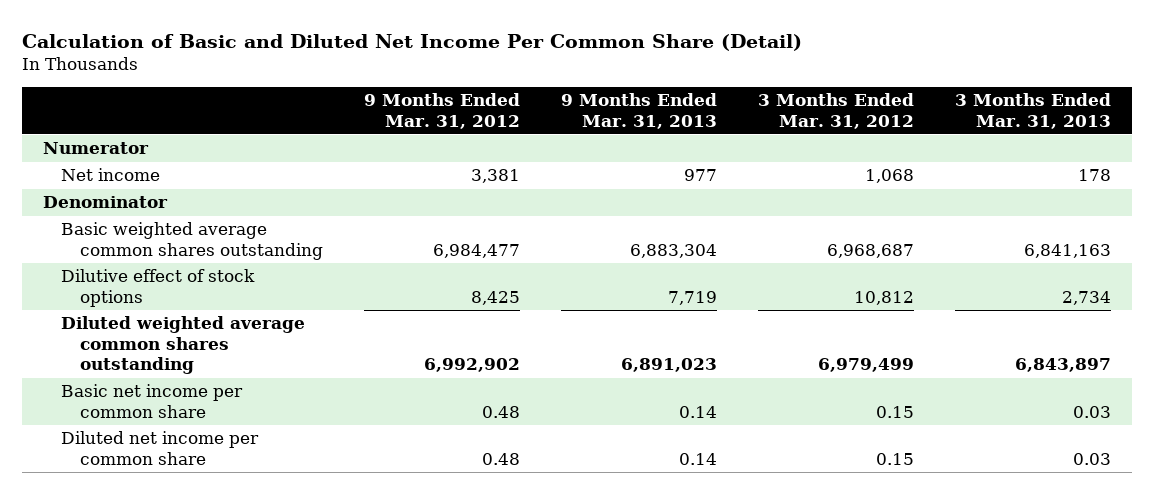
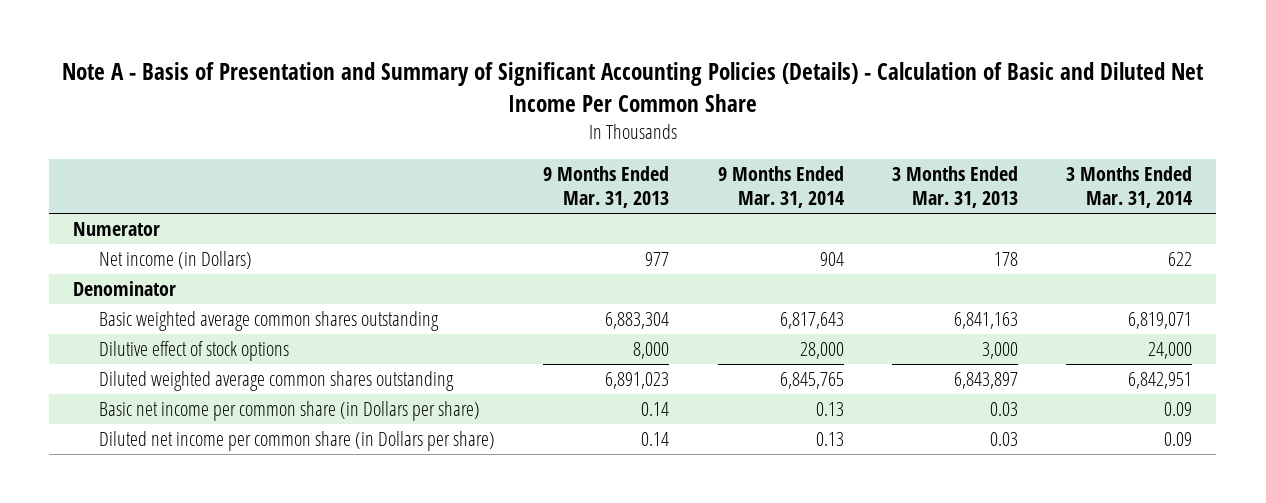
[22,33,803,51] Calculation of Basic and Diluted Net Income Per Common Share (Detail) -> [61,62,1203,112] Note A - Basis of Presentation and Summary of Significant Accounting Policies (Details) - Calculation of Basic and Diluted Net Income Per Common Share
[363,93,520,129] 9 Months Ended Mar. 31, 2012 -> none
[758,93,915,129] 3 Months Ended Mar. 31, 2012 -> none
none -> [717,165,844,209] 9 Months Ended Mar. 31, 2014
none -> [1066,165,1193,209] 3 Months Ended Mar. 31, 2014
[61,168,161,182] Net income -> [98,251,252,270] Net income (in Dollars)
[667,290,717,305] 7,719 -> [633,342,670,360] 8,000
[1062,290,1112,305] 2,734 -> [981,342,1018,360] 3,000
[61,384,244,418] Basic net income per common share -> [98,401,480,422] Basic net income per common share (in Dollars per share)
[61,431,260,465] Diluted net income per common share -> [98,431,495,452] Diluted net income per common share (in Dollars per share)

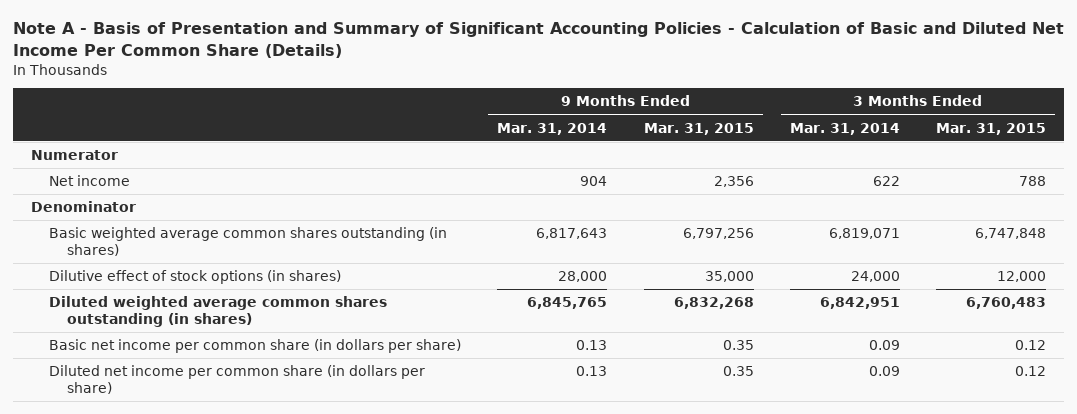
[61,62,1203,112] Note A - Basis of Presentation and Summary of Significant Accounting Policies (Details) - Calculation of Basic and Diluted Net Income Per Common Share -> [12,22,1064,58] Note A - Basis of Presentation and Summary of Significant Accounting Policies - Calculation of Basic and Diluted Net Income Per Common Share (Details)
[543,165,670,209] 9 Months Ended Mar. 31, 2013 -> none
[891,165,1018,209] 3 Months Ended Mar. 31, 2013 -> none
none -> [643,122,754,135] Mar. 31, 2015
none -> [936,122,1047,135] Mar. 31, 2015
[98,251,252,270] Net income (in Dollars) -> [49,175,131,187] Net income
[98,311,439,332] Basic weighted average common shares outstanding -> [49,227,448,256] Basic weighted average common shares outstanding (in shares)
[98,341,289,362] Dilutive effect of stock options -> [49,270,342,285] Dilutive effect of stock options (in shares)
[98,371,454,392] Diluted weighted average common shares outstanding -> [49,296,388,327] Diluted weighted average common shares outstanding (in shares)
[98,401,480,422] Basic net income per common share (in Dollars per share) -> [49,339,462,354] Basic net income per common share (in dollars per share)
[98,431,495,452] Diluted net income per common share (in Dollars per share) -> [49,365,426,394] Diluted net income per common share (in dollars per share)

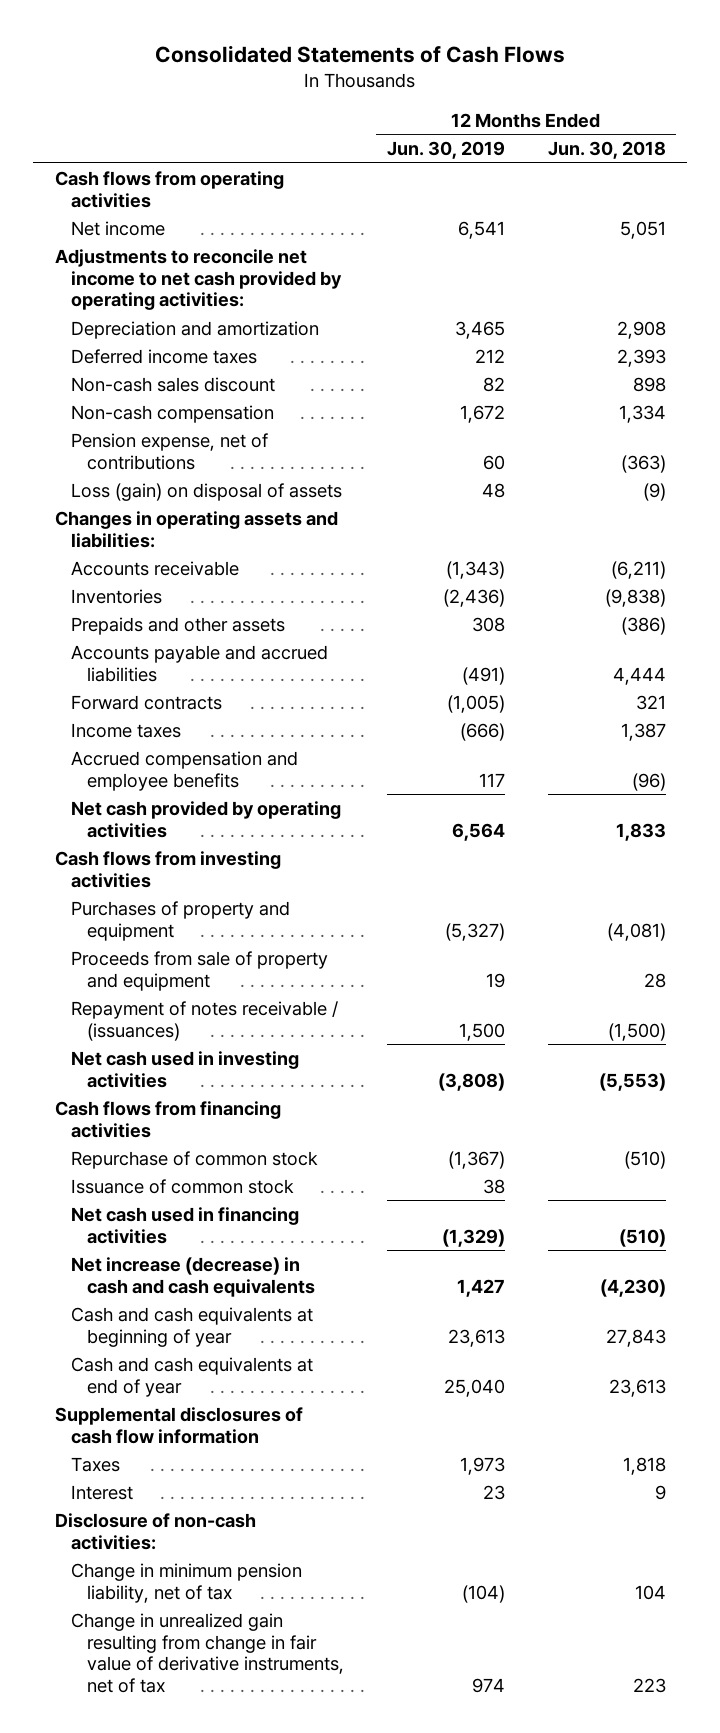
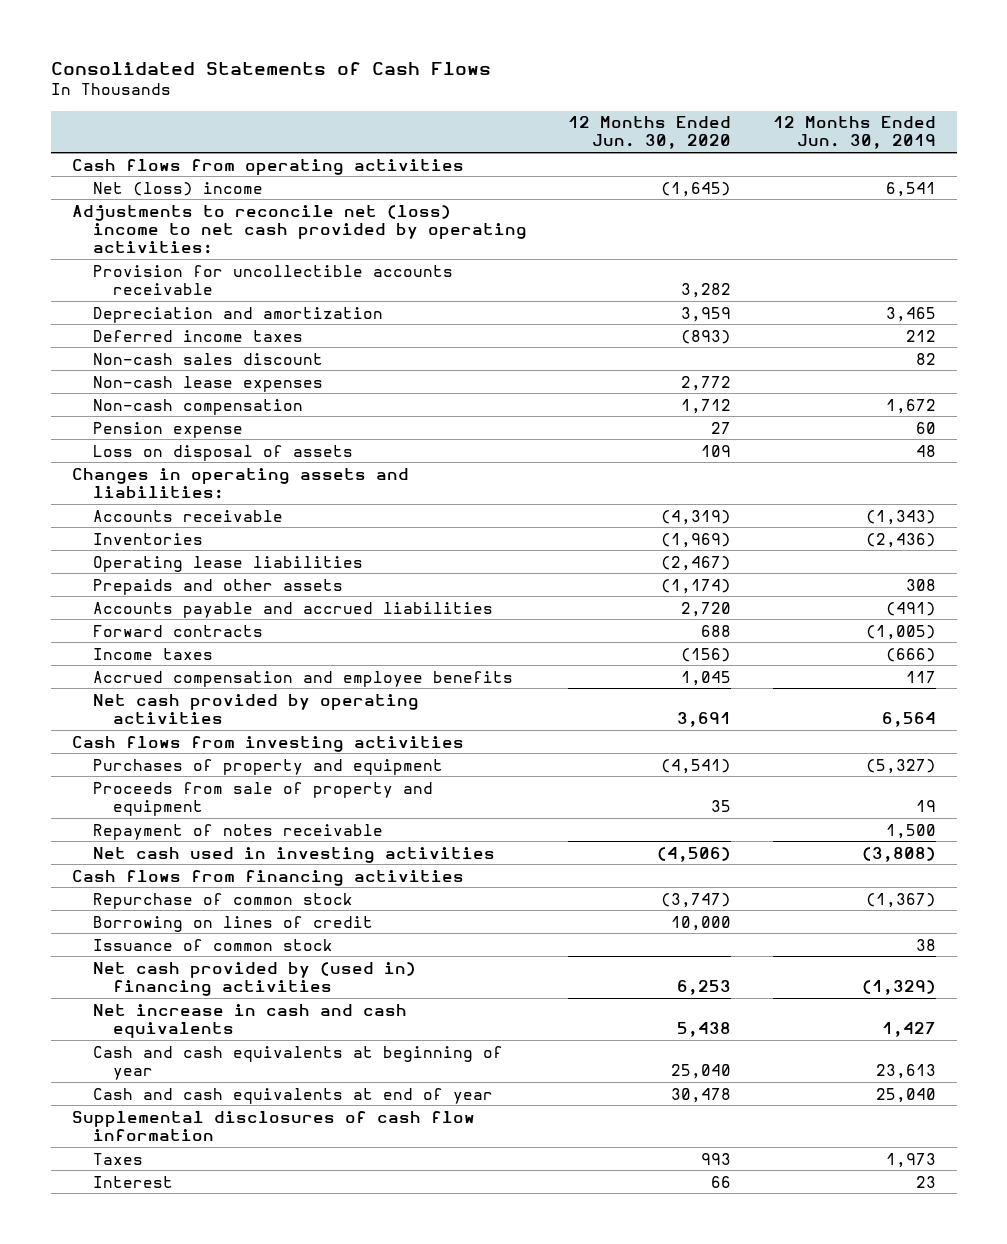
[547,140,666,159] Jun. 30, 2018 -> none
none -> [568,116,732,150] 12 Months Ended Jun. 30, 2020
[70,220,165,236] Net income -> [92,181,263,196] Net (loss) income
[54,248,342,311] Adjustments to reconcile net income to net cash provided by operating activities: -> [71,204,527,254] Adjustments to reconcile net (loss) income to net cash provided by operating activities:
none -> [92,264,453,295] Provision for uncollectible accounts receivable
none -> [92,375,323,392] Non-cash lease expenses
[70,432,268,470] Pension expense, net of contributions -> [92,421,243,438] Pension expense
[70,482,342,501] Loss (gain) on disposal of assets -> [92,444,353,461] Loss on disposal of assets
none -> [92,555,363,572] Operating lease liabilities
[70,1000,338,1041] Repayment of notes receivable / (issuances) -> [92,823,383,840] Repayment of notes receivable
none -> [92,915,373,932] Borrowing on lines of credit
[70,1206,299,1244] Net cash used in financing activities -> [92,961,416,996] Net cash provided by (used in) financing activities
[70,1256,315,1297] Net increase (decrease) in cash and cash equivalents -> [92,1003,407,1038] Net increase in cash and cash equivalents
[54,1512,256,1550] Disclosure of non-cash activities: -> none
[70,1562,302,1603] Change in minimum pension liability, net of tax -> none
[70,1612,344,1694] Change in unrealized gain resulting from change in fair value of derivative instruments, net of tax -> none

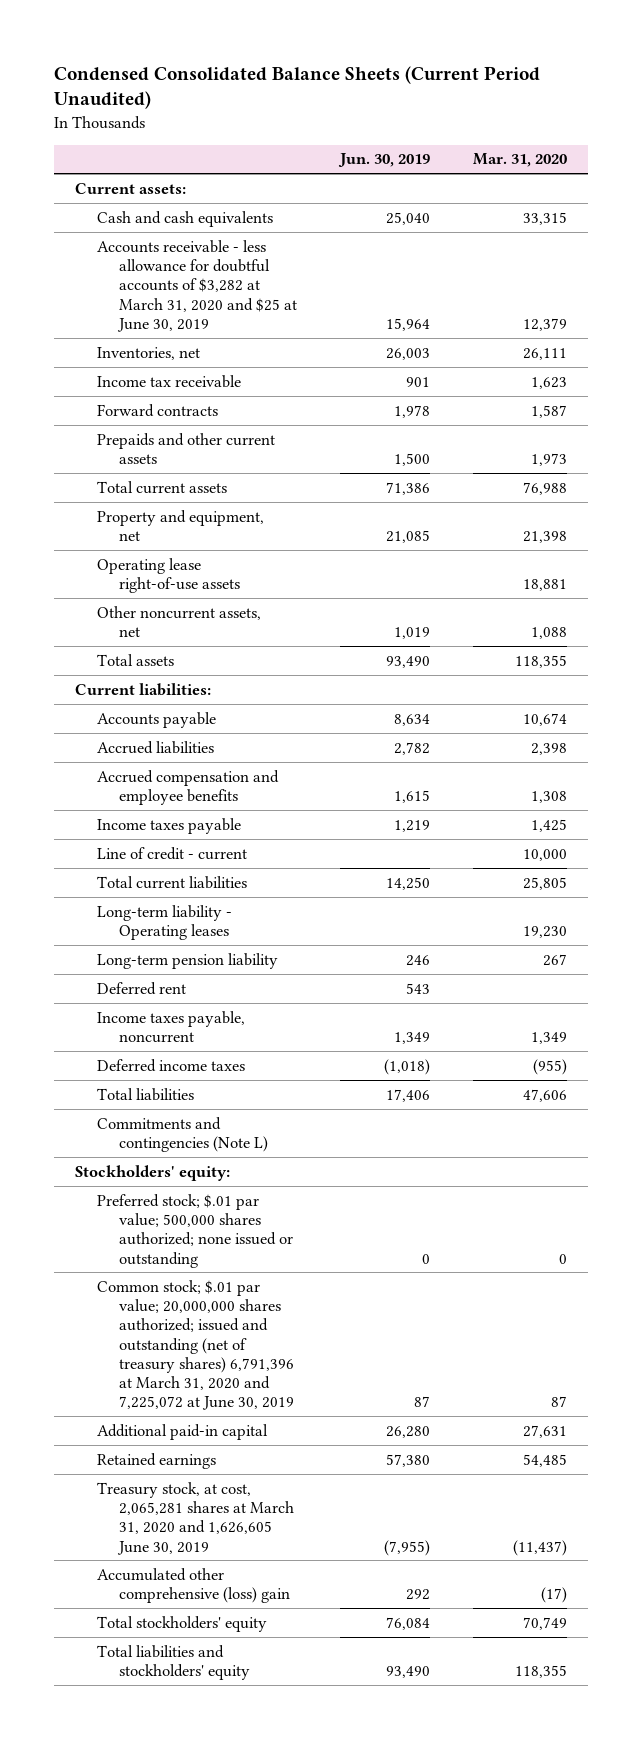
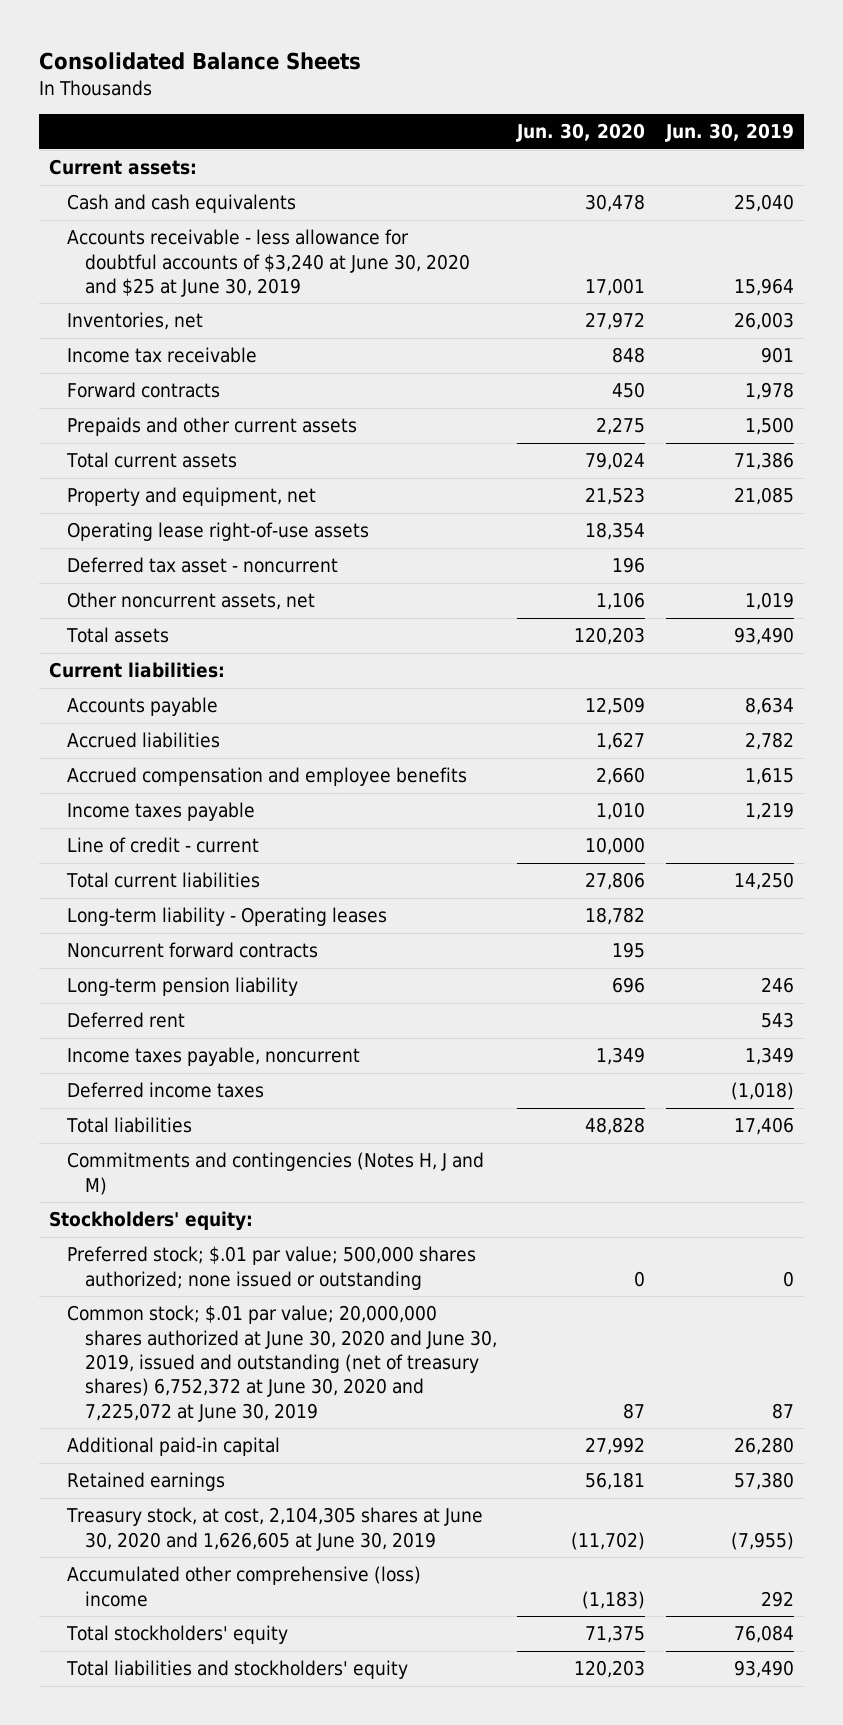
[53,65,540,110] Condensed Consolidated Balance Sheets (Current Period Unaudited) -> [39,51,362,70] Consolidated Balance Sheets
[472,153,567,168] Mar. 31, 2020 -> none
none -> [516,123,646,143] Jun. 30, 2020
[97,239,298,332] Accounts receivable - less allowance for doubtful accounts of $3,282 at March 31, 2020 and $25 at June 30, 2019 -> [67,229,470,298] Accounts receivable - less allowance for doubtful accounts of $3,240 at June 30, 2020 and $25 at June 30, 2019
none -> [67,557,339,574] Deferred tax asset - noncurrent
none -> [67,942,319,959] Noncurrent forward contracts
[97,1116,269,1153] Commitments and contingencies (Note L) -> [67,1152,485,1195] Commitments and contingencies (Notes H, J and M)
[97,1279,295,1411] Common stock; $.01 par value; 20,000,000 shares authorized; issued and outstanding (net of treasury shares) 6,791,396 at March 31, 2020 and 7,225,072 at June 30, 2019 -> [67,1305,497,1422] Common stock; $.01 par value; 20,000,000 shares authorized at June 30, 2020 and June 30, 2019, issued and outstanding (net of treasury shares) 6,752,372 at June 30, 2020 and 7,225,072 at June 30, 2019
[97,1481,295,1555] Treasury stock, at cost, 2,065,281 shares at March 31, 2020 and 1,626,605 June 30, 2019 -> [66,1507,484,1551] Treasury stock, at cost, 2,104,305 shares at June 30, 2020 and 1,626,605 at June 30, 2019
[97,1567,291,1604] Accumulated other comprehensive (loss) gain -> [67,1566,422,1607] Accumulated other comprehensive (loss) income

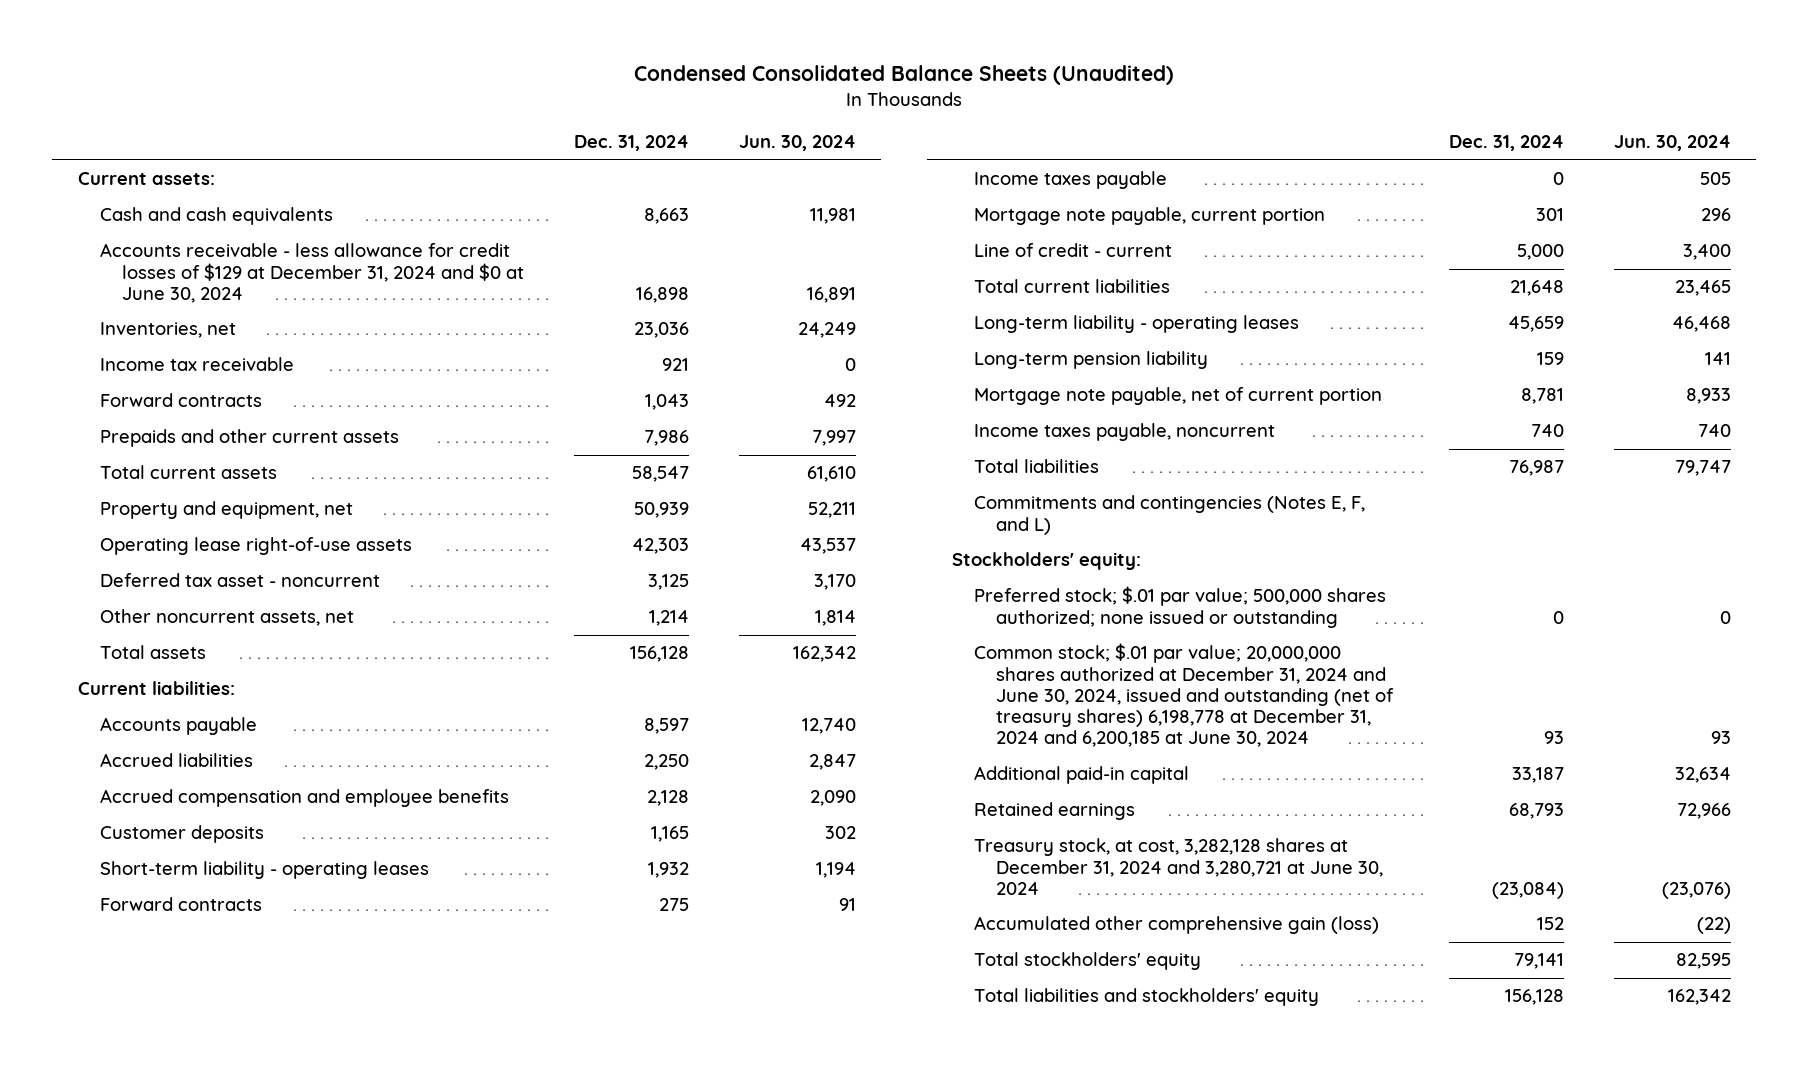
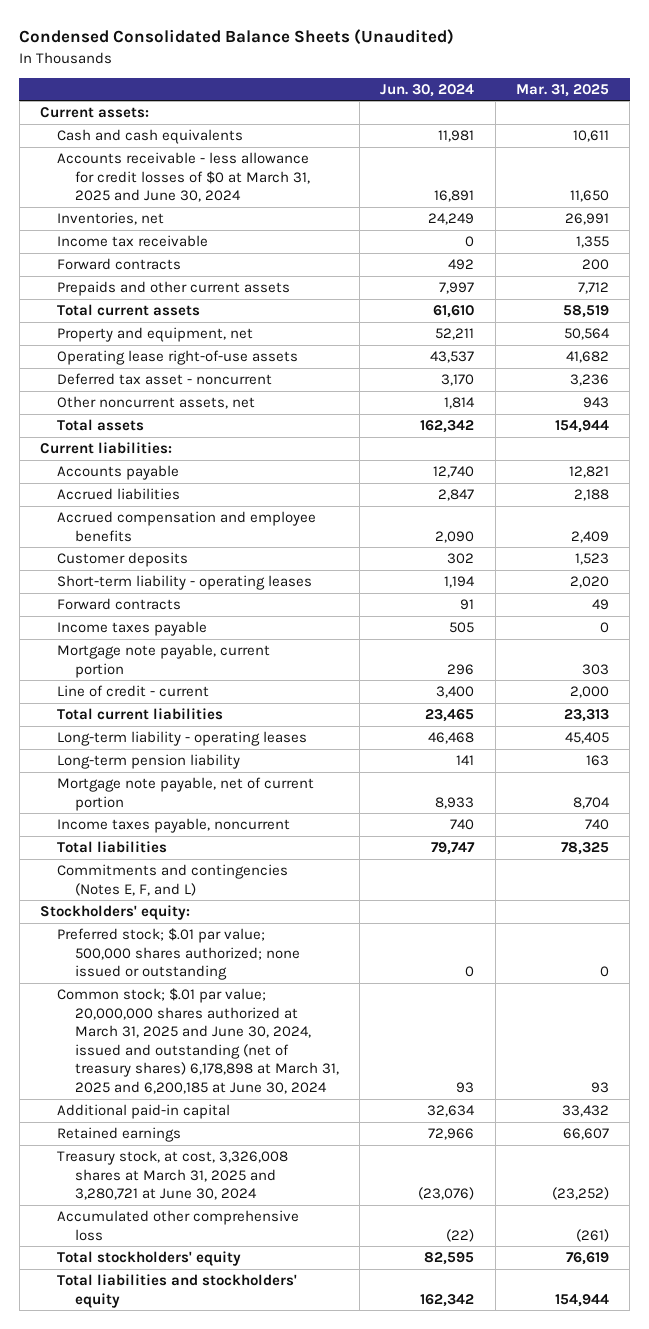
[574,135,690,152] Dec. 31, 2024 -> none
none -> [515,83,609,97] Mar. 31, 2025
[99,243,524,303] Accounts receivable - less allowance for credit losses of $129 at December 31, 2024 and $0 at June 30, 2024 -> [57,152,310,203] Accounts receivable - less allowance for credit losses of $0 at March 31, 2025 and June 30, 2024
[974,643,1395,748] Common stock; $.01 par value; 20,000,000 shares authorized at December 31, 2024 and June 30, 2024, issued and outstanding (net of treasury shares) 6,198,778 at December 31, 2024 and 6,200,185 at June 30, 2024 -> [57,988,339,1094] Common stock; $.01 par value; 20,000,000 shares authorized at March 31, 2025 and June 30, 2024, issued and outstanding (net of treasury shares) 6,178,898 at March 31, 2025 and 6,200,185 at June 30, 2024
[974,838,1384,895] Treasury stock, at cost, 3,282,128 shares at December 31, 2024 and 3,280,721 at June 30, 2024 -> [57,1150,289,1201] Treasury stock, at cost, 3,326,008 shares at March 31, 2025 and 3,280,721 at June 30, 2024
[974,916,1380,935] Accumulated other comprehensive gain (loss) -> [57,1210,300,1241] Accumulated other comprehensive loss

